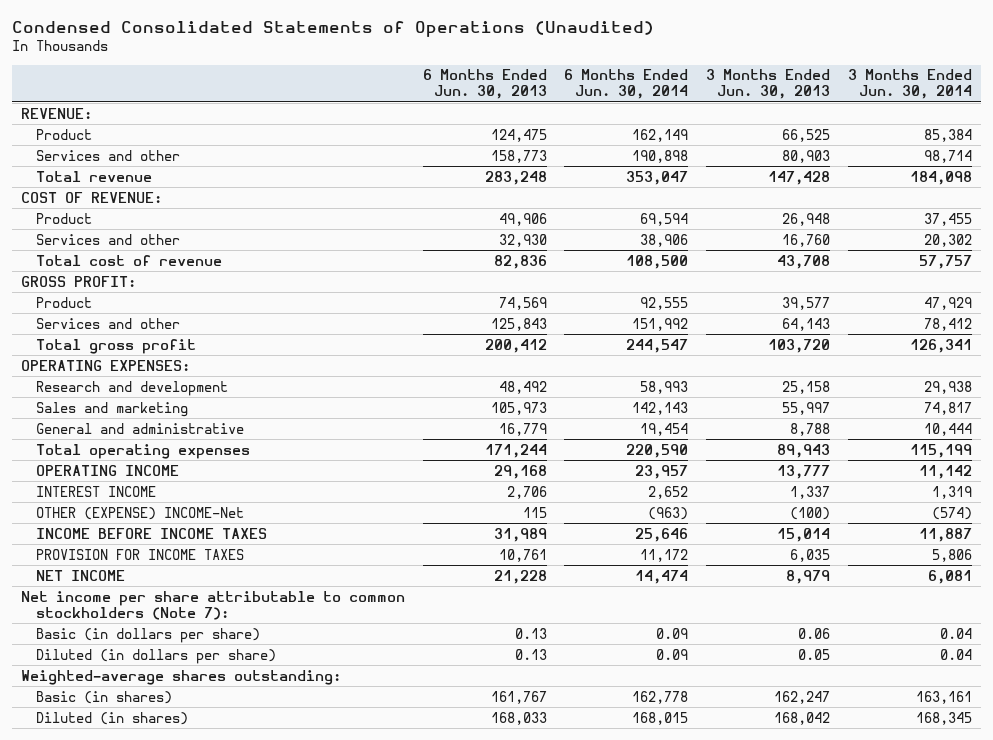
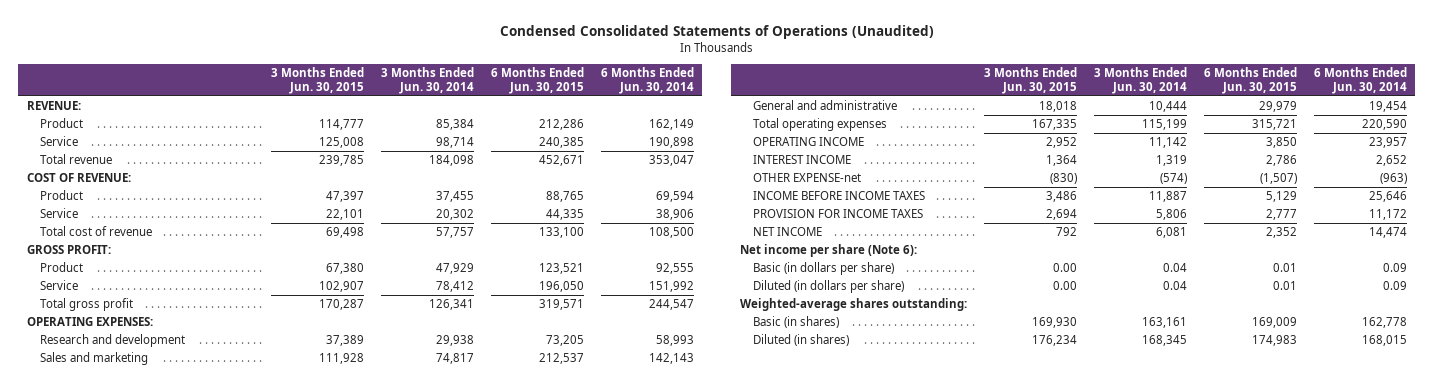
[422,69,547,100] 6 Months Ended Jun. 30, 2013 -> none
[705,69,830,100] 3 Months Ended Jun. 30, 2013 -> none
none -> [270,67,364,94] 3 Months Ended Jun. 30, 2015
none -> [490,67,584,94] 6 Months Ended Jun. 30, 2015
[35,149,180,161] Services and other -> [39,136,78,147] Service
[35,233,180,245] Services and other -> [39,208,78,219] Service
[35,317,180,329] Services and other -> [39,280,78,291] Service
[35,506,244,520] OTHER (EXPENSE) INCOME-Net -> [752,173,861,183] OTHER EXPENSE-net
[20,590,405,620] Net income per share attributable to common stockholders (Note 7): -> [739,244,917,258] Net income per share (Note 6):

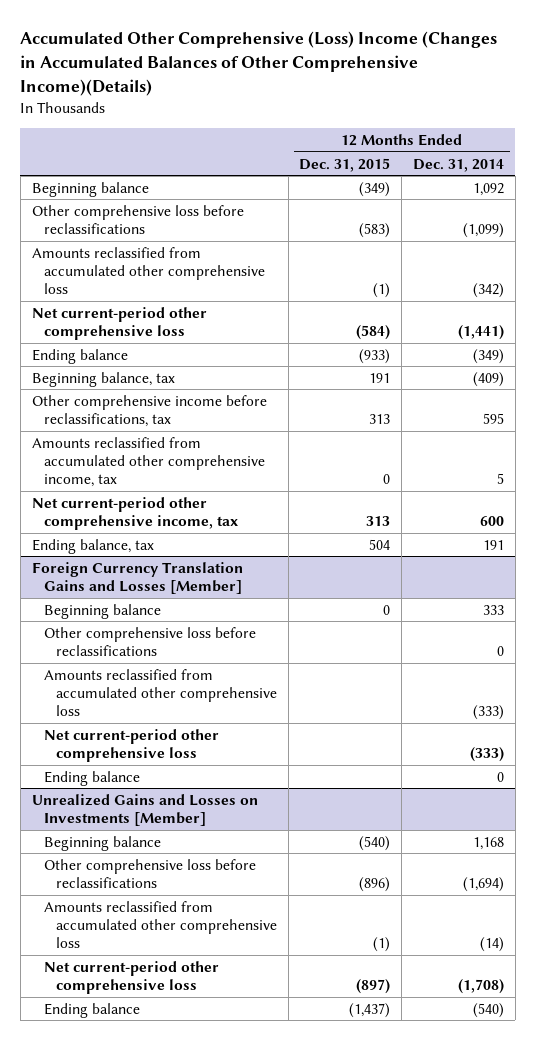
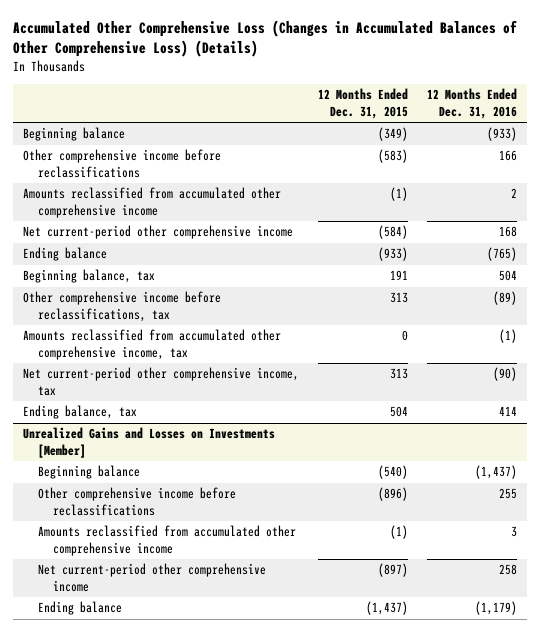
[20,31,498,97] Accumulated Other Comprehensive (Loss) Income (Changes in Accumulated Balances of Other Comprehensive Income)(Details) -> [13,20,518,58] Accumulated Other Comprehensive Loss (Changes in Accumulated Balances of Other Comprehensive Loss) (Details)
[412,158,504,172] Dec. 31, 2014 -> none
none -> [427,88,518,119] 12 Months Ended Dec. 31, 2016
[31,204,244,234] Other comprehensive loss before reclassifications -> [22,149,221,178] Other comprehensive income before reclassifications
[31,246,265,294] Amounts reclassified from accumulated other comprehensive loss -> [22,187,281,218] Amounts reclassified from accumulated other comprehensive income
[31,306,207,340] Net current-period other comprehensive loss -> [22,225,293,240] Net current-period other comprehensive income
[31,561,243,594] Foreign Currency Translation Gains and Losses [Member] -> none
[43,603,161,619] Beginning balance -> none
[43,626,256,656] Other comprehensive loss before reclassifications -> none
[43,668,277,716] Amounts reclassified from accumulated other comprehensive loss -> none
[43,728,219,762] Net current-period other comprehensive loss -> none
[43,770,140,786] Ending balance -> none
[43,858,256,888] Other comprehensive loss before reclassifications -> [37,487,236,516] Other comprehensive income before reclassifications
[43,900,277,948] Amounts reclassified from accumulated other comprehensive loss -> [37,525,296,556] Amounts reclassified from accumulated other comprehensive income
[43,960,219,994] Net current-period other comprehensive loss -> [37,563,266,592] Net current-period other comprehensive income

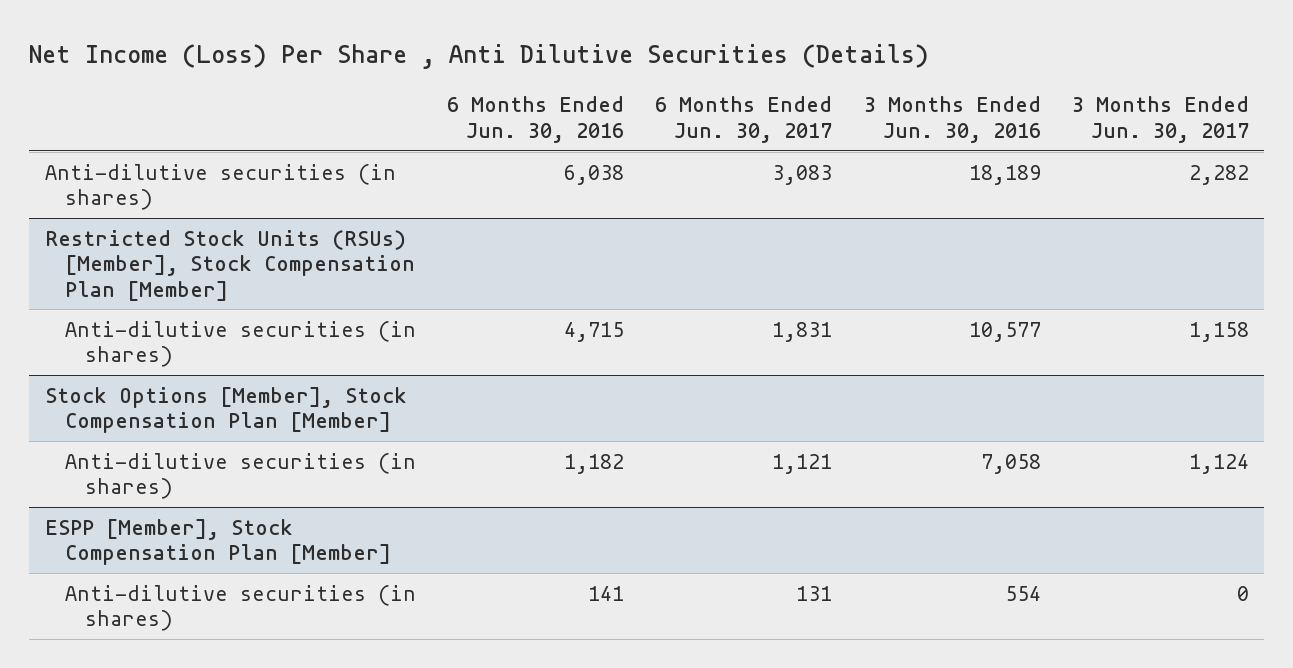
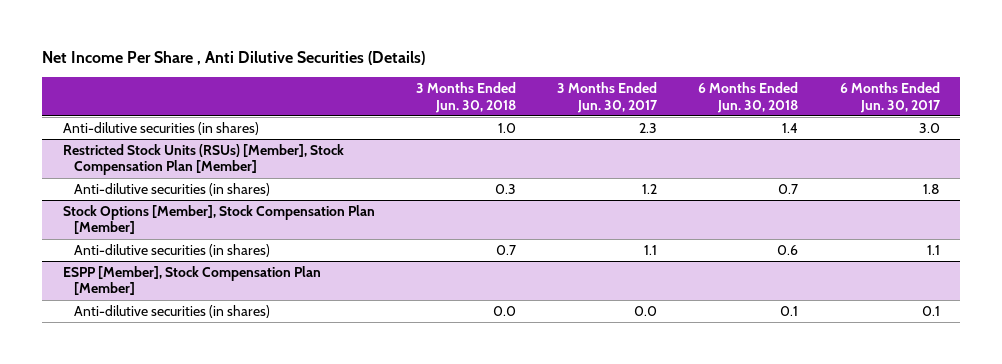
[28,43,929,69] Net Income (Loss) Per Share , Anti Dilutive Securities (Details) -> [41,51,425,66] Net Income Per Share , Anti Dilutive Securities (Details)
[447,96,625,143] 6 Months Ended Jun. 30, 2016 -> none
[863,96,1041,143] 3 Months Ended Jun. 30, 2016 -> none
none -> [415,82,516,113] 3 Months Ended Jun. 30, 2018
none -> [698,82,799,113] 6 Months Ended Jun. 30, 2018
[772,164,833,185] 3,083 -> [918,122,940,133] 3.0
[1188,164,1249,185] 2,282 -> [639,122,658,133] 2.3
[772,321,833,342] 1,831 -> [922,183,940,194] 1.8
[1188,321,1249,342] 1,158 -> [642,183,658,194] 1.2
[772,453,833,474] 1,121 -> [926,244,940,255] 1.1
[1188,453,1249,474] 1,124 -> [644,244,658,255] 1.1
[796,585,833,601] 131 -> [921,305,940,316] 0.1
[1236,585,1249,601] 0 -> [634,305,658,316] 0.0

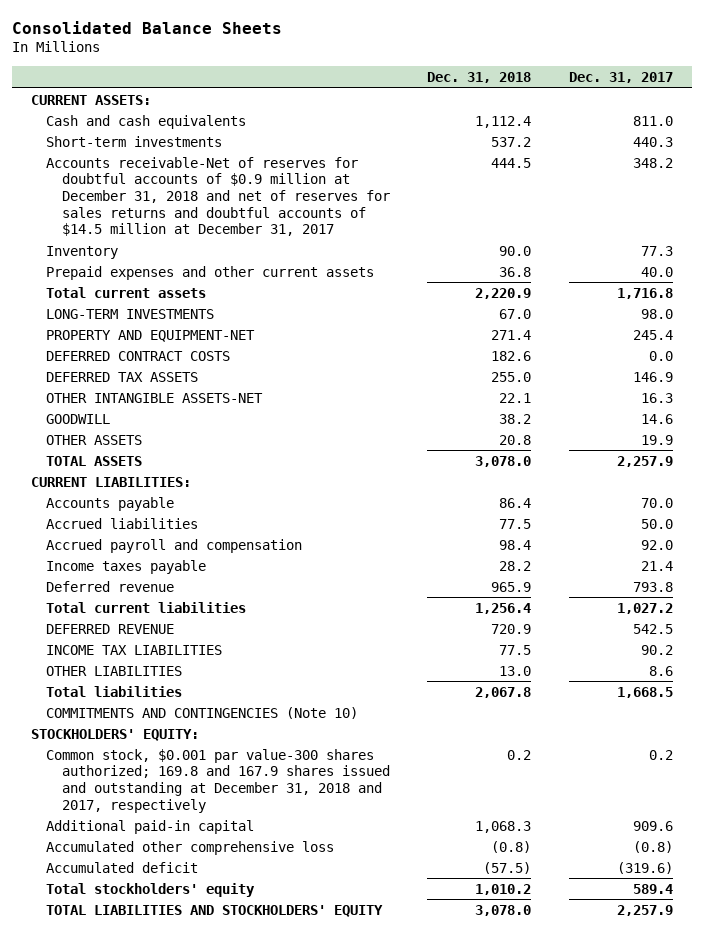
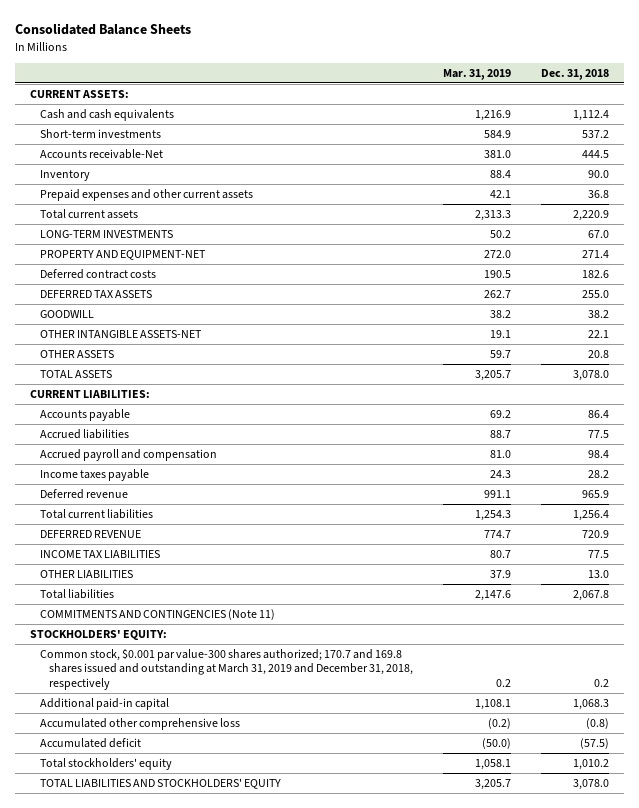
[568,71,673,83] Dec. 31, 2017 -> none
none -> [442,68,511,80] Mar. 31, 2019
[46,156,390,237] Accounts receivable-Net of reserves for doubtful accounts of $0.9 million at December 31, 2018 and net of reserves for sales returns and doubtful accounts of $14.5 million at December 31, 2017 -> [39,148,163,159] Accounts receivable-Net
[46,350,231,361] DEFERRED CONTRACT COSTS -> [39,268,156,279] Deferred contract costs
[46,392,264,403] OTHER INTANGIBLE ASSETS-NET -> [39,329,202,338] OTHER INTANGIBLE ASSETS-NET
[46,706,359,719] COMMITMENTS AND CONTINGENCIES (Note 10) -> [39,608,275,620] COMMITMENTS AND CONTINGENCIES (Note 11)
[46,748,390,813] Common stock, $0.001 par value-300 shares authorized; 169.8 and 167.9 shares issued and outstanding at December 31, 2018 and 2017, respectively -> [39,648,413,690] Common stock, $0.001 par value-300 shares authorized; 170.7 and 169.8 shares issued and outstanding at March 31, 2019 and December 31, 2018, respectively

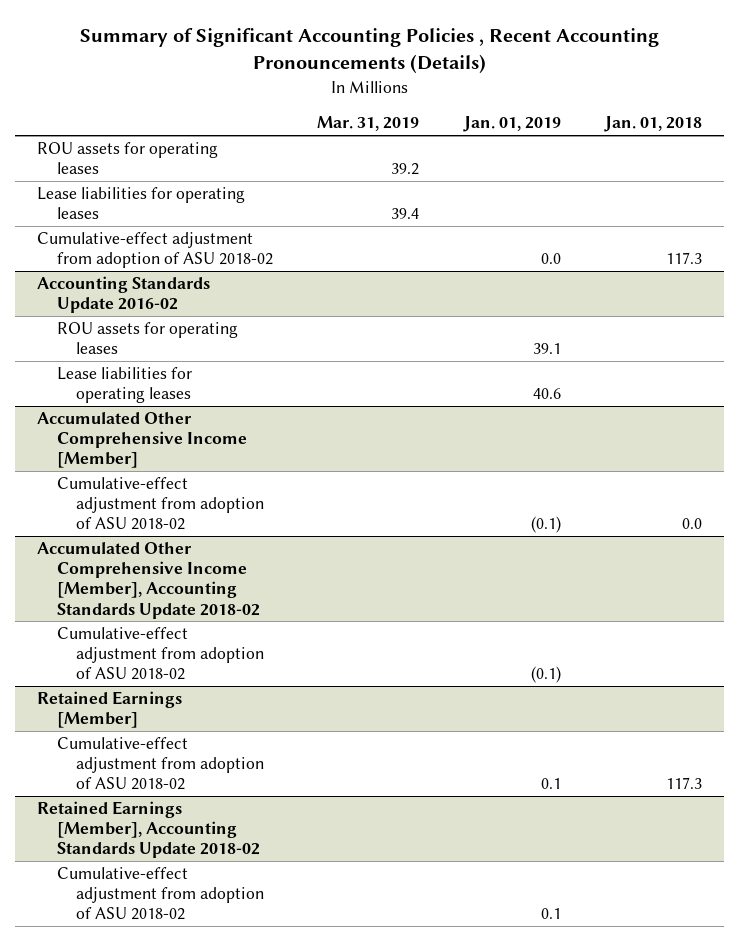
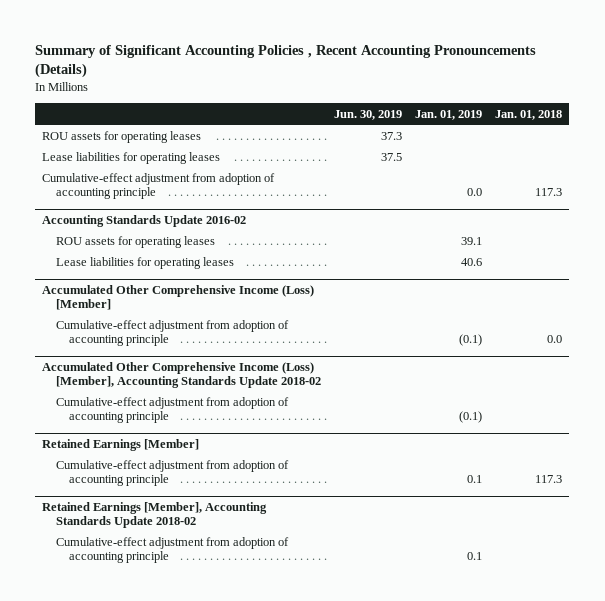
[317,116,420,132] Mar. 31, 2019 -> none
none -> [333,109,402,120] Jun. 30, 2019
[36,232,273,269] Cumulative-effect adjustment from adoption of ASU 2018-02 -> [42,172,276,199] Cumulative-effect adjustment from adoption of accounting principle
[36,412,247,469] Accumulated Other Comprehensive Income [Member] -> [42,284,315,311] Accumulated Other Comprehensive Income (Loss) [Member]
[56,477,265,531] Cumulative-effect adjustment from adoption of ASU 2018-02 -> [55,319,289,346] Cumulative-effect adjustment from adoption of accounting principle
[36,542,260,619] Accumulated Other Comprehensive Income [Member], Accounting Standards Update 2018-02 -> [42,361,321,389] Accumulated Other Comprehensive Income (Loss) [Member], Accounting Standards Update 2018-02
[56,627,265,681] Cumulative-effect adjustment from adoption of ASU 2018-02 -> [55,396,289,423] Cumulative-effect adjustment from adoption of accounting principle
[56,737,265,791] Cumulative-effect adjustment from adoption of ASU 2018-02 -> [55,459,289,486] Cumulative-effect adjustment from adoption of accounting principle
[56,867,265,921] Cumulative-effect adjustment from adoption of ASU 2018-02 -> [55,536,289,563] Cumulative-effect adjustment from adoption of accounting principle

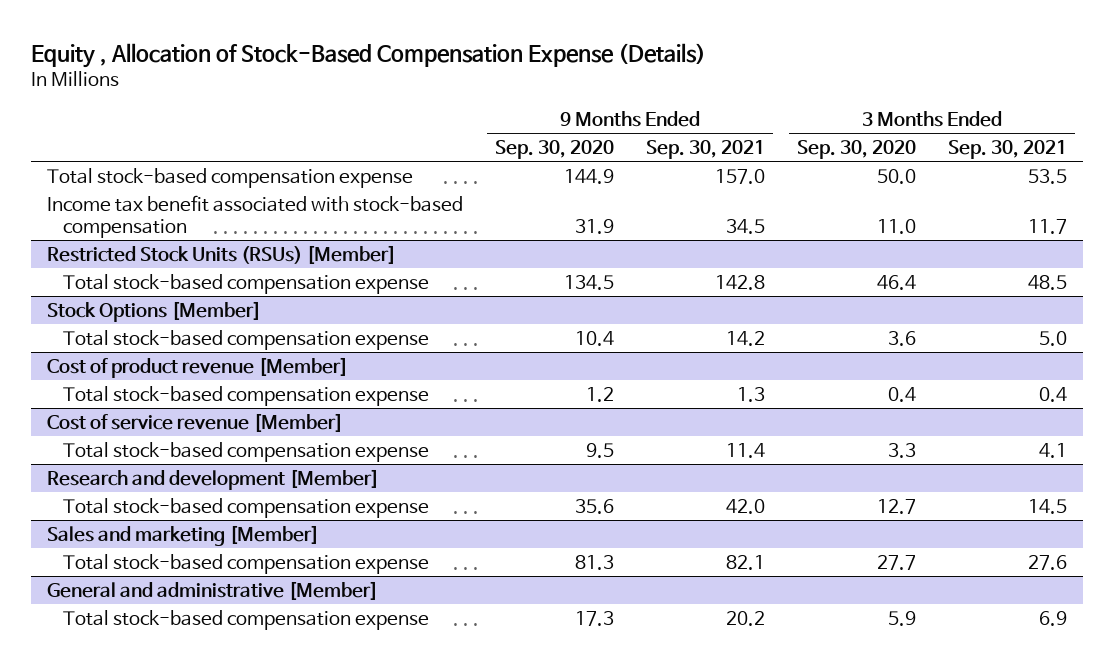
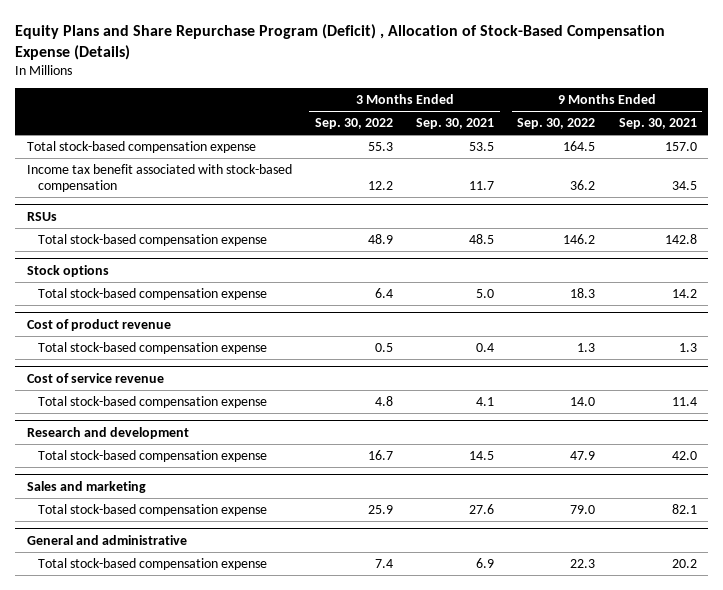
[31,42,707,68] Equity , Allocation of Stock-Based Compensation Expense (Details) -> [15,23,666,60] Equity Plans and Share Repurchase Program (Deficit) , Allocation of Stock-Based Compensation Expense (Details)
[495,140,615,160] Sep. 30, 2020 -> none
[796,140,916,160] Sep. 30, 2020 -> none
none -> [314,117,393,129] Sep. 30, 2022
none -> [517,117,596,129] Sep. 30, 2022
[47,244,397,264] Restricted Stock Units (RSUs) [Member] -> [26,211,57,221] RSUs
[47,300,262,322] Stock Options [Member] -> [26,264,109,277] Stock options
[47,356,349,378] Cost of product revenue [Member] -> [26,318,171,331] Cost of product revenue
[47,412,344,432] Cost of service revenue [Member] -> [26,372,164,383] Cost of service revenue
[47,468,380,490] Research and development [Member] -> [26,426,189,439] Research and development
[47,524,320,546] Sales and marketing [Member] -> [26,480,146,493] Sales and marketing
[47,580,379,600] General and administrative [Member] -> [26,534,187,545] General and administrative

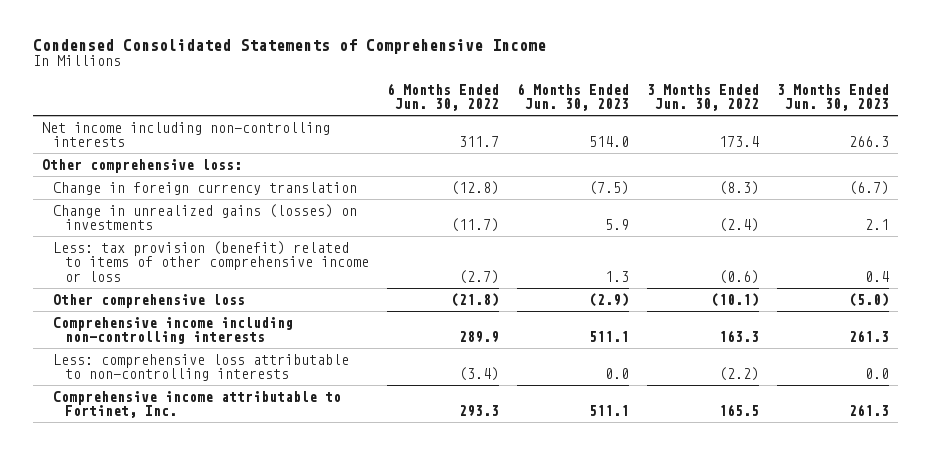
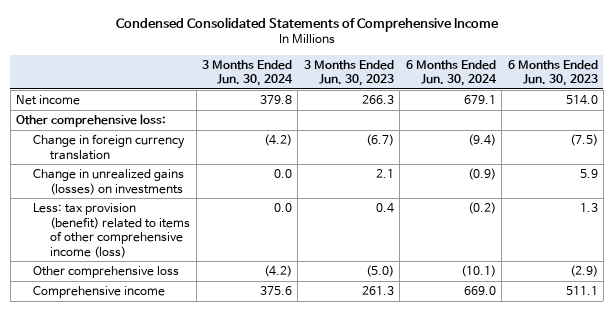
[386,82,499,112] 6 Months Ended Jun. 30, 2022 -> none
[646,83,759,112] 3 Months Ended Jun. 30, 2022 -> none
none -> [202,59,294,87] 3 Months Ended Jun. 30, 2024
none -> [405,59,497,87] 6 Months Ended Jun. 30, 2024
[42,121,331,148] Net income including non-controlling interests -> [16,95,81,106] Net income
[53,240,369,282] Less: tax provision (benefit) related to items of other comprehensive income or loss -> [33,203,191,258] Less: tax provision (benefit) related to items of other comprehensive income (loss)
[53,316,294,345] Comprehensive income including non-controlling interests -> none
[53,353,350,382] Less: comprehensive loss attributable to non-controlling interests -> none
[53,390,342,419] Comprehensive income attributable to Fortinet, Inc. -> [33,286,166,299] Comprehensive income

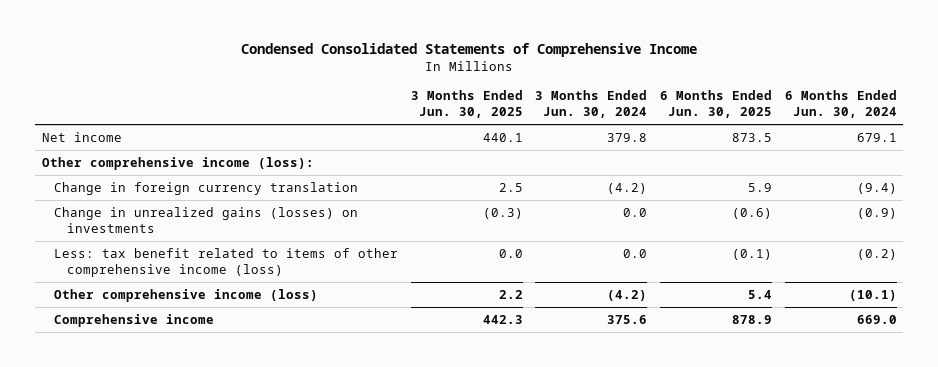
[303,59,394,87] 3 Months Ended Jun. 30, 2023 -> none
[507,59,598,87] 6 Months Ended Jun. 30, 2023 -> none
none -> [410,90,523,119] 3 Months Ended Jun. 30, 2025
none -> [660,90,773,119] 6 Months Ended Jun. 30, 2025
[16,114,167,128] Other comprehensive loss: -> [41,156,314,170] Other comprehensive income (loss):
[33,203,191,258] Less: tax provision (benefit) related to items of other comprehensive income (loss) -> [54,247,399,277] Less: tax benefit related to items of other comprehensive income (loss)
[33,266,180,279] Other comprehensive loss -> [54,288,319,302] Other comprehensive income (loss)

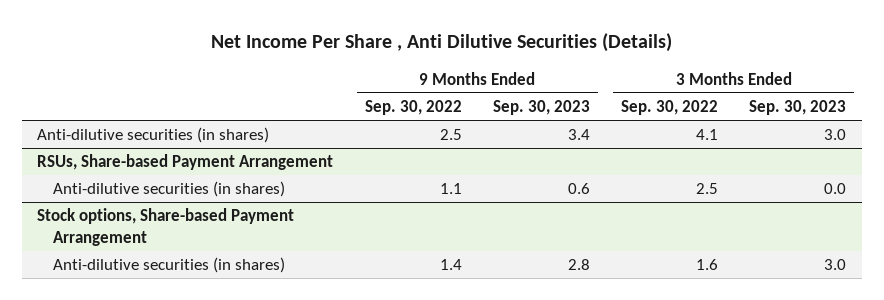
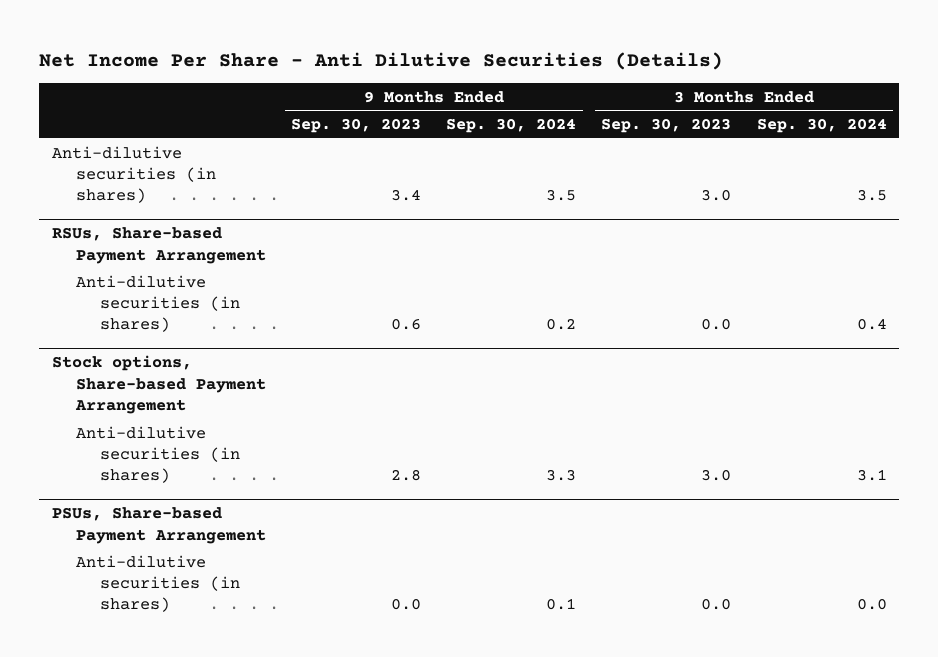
[210,33,672,53] Net Income Per Share , Anti Dilutive Securities (Details) -> [39,51,724,70] Net Income Per Share - Anti Dilutive Securities (Details)
[364,100,462,116] Sep. 30, 2022 -> none
[621,100,719,116] Sep. 30, 2022 -> none
none -> [446,118,577,134] Sep. 30, 2024
none -> [756,118,887,134] Sep. 30, 2024
none -> [51,507,266,544] PSUs, Share-based Payment Arrangement
none -> [75,554,241,613] Anti-dilutive securities (in shares)

